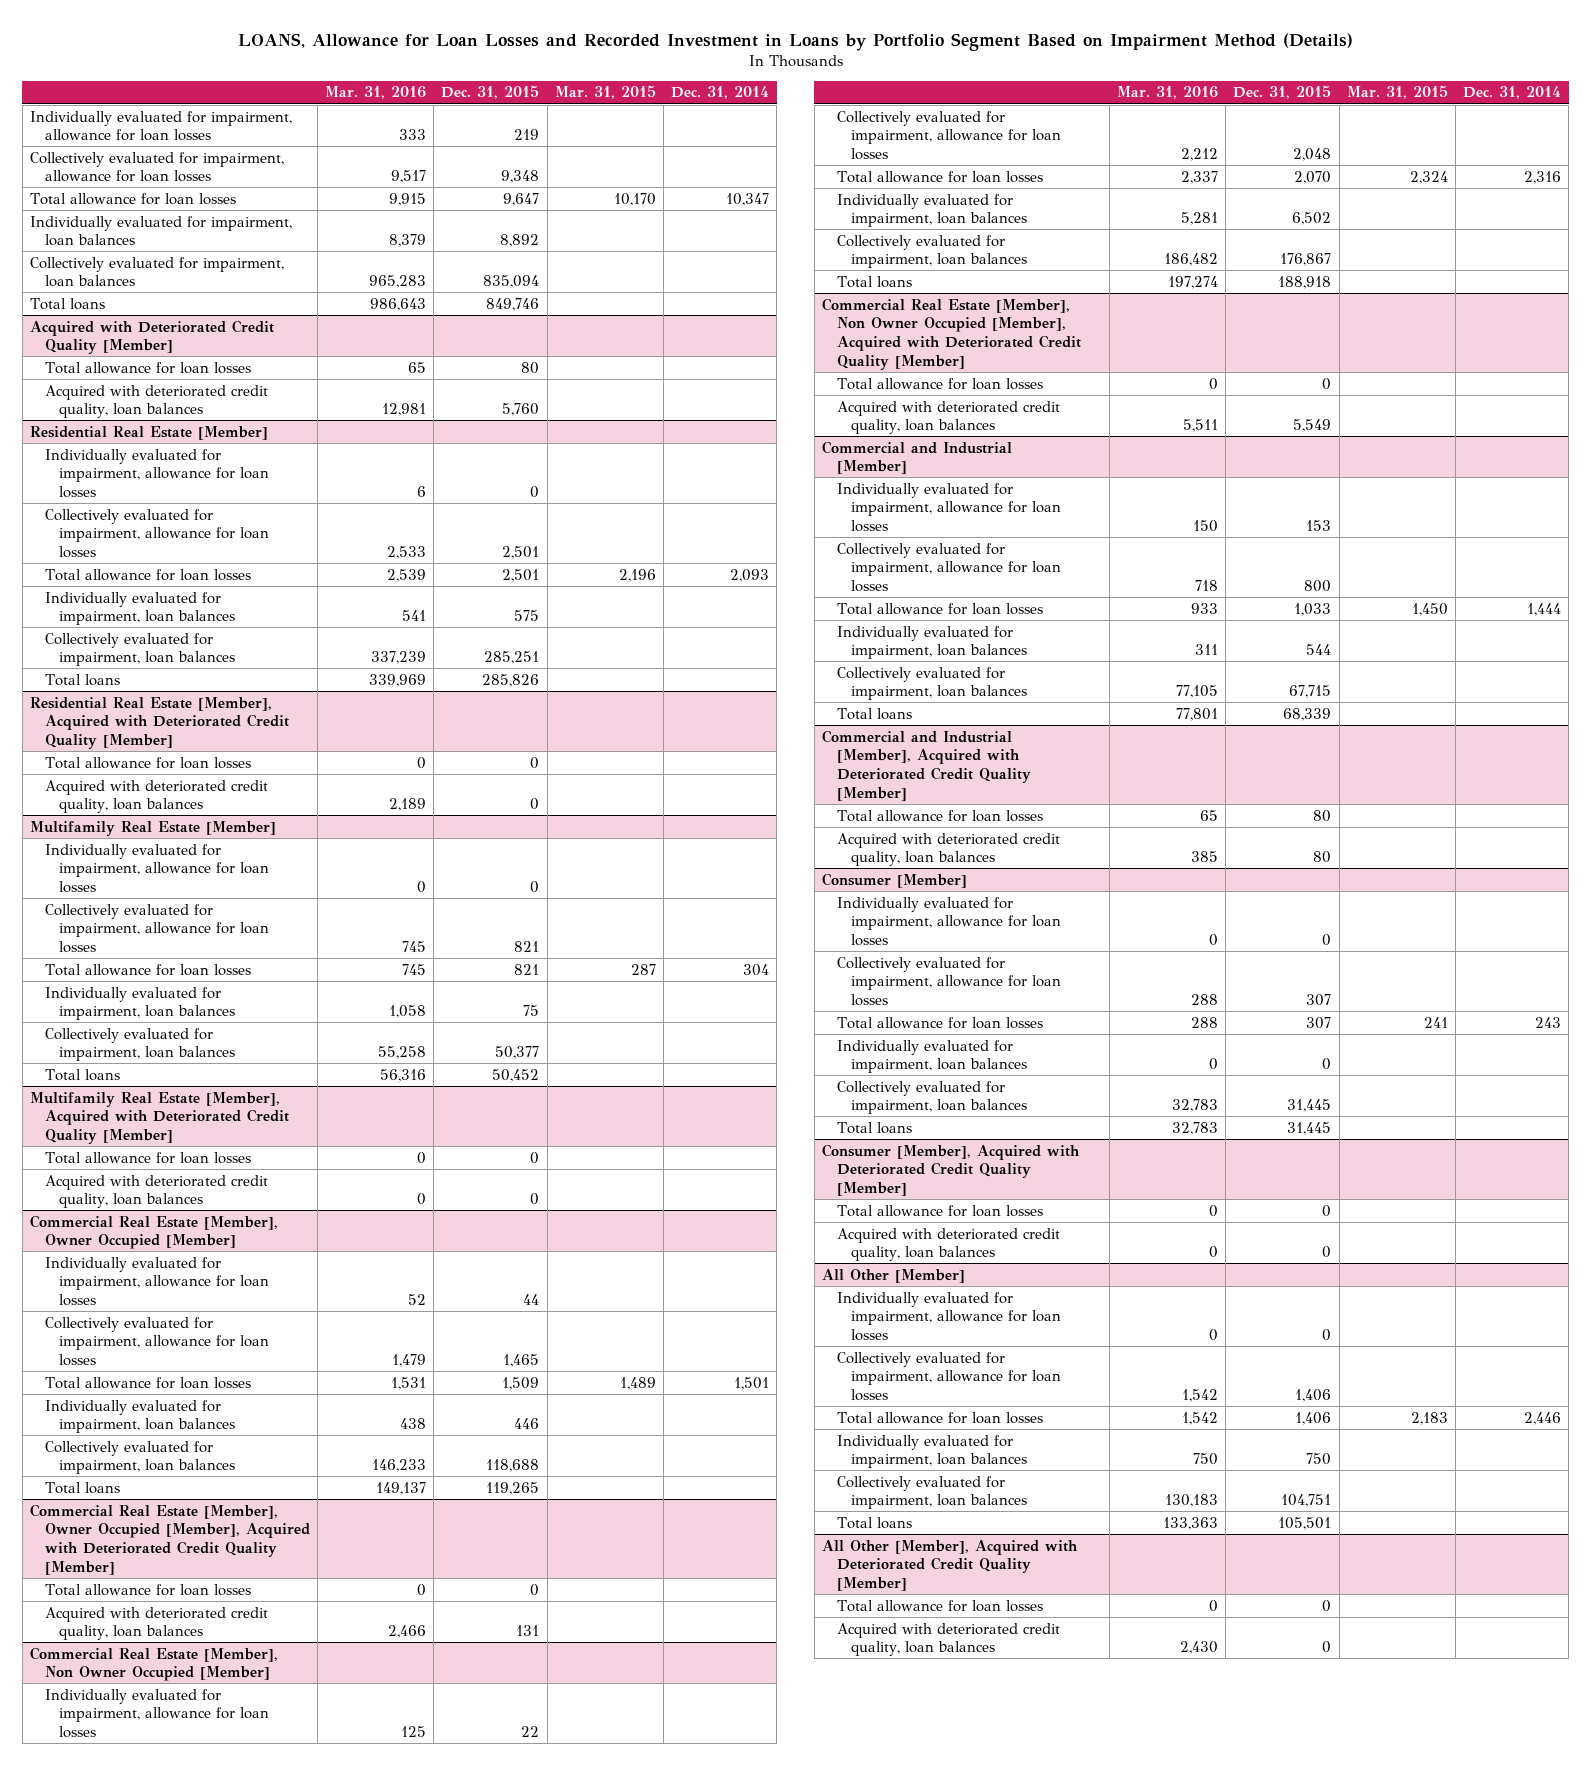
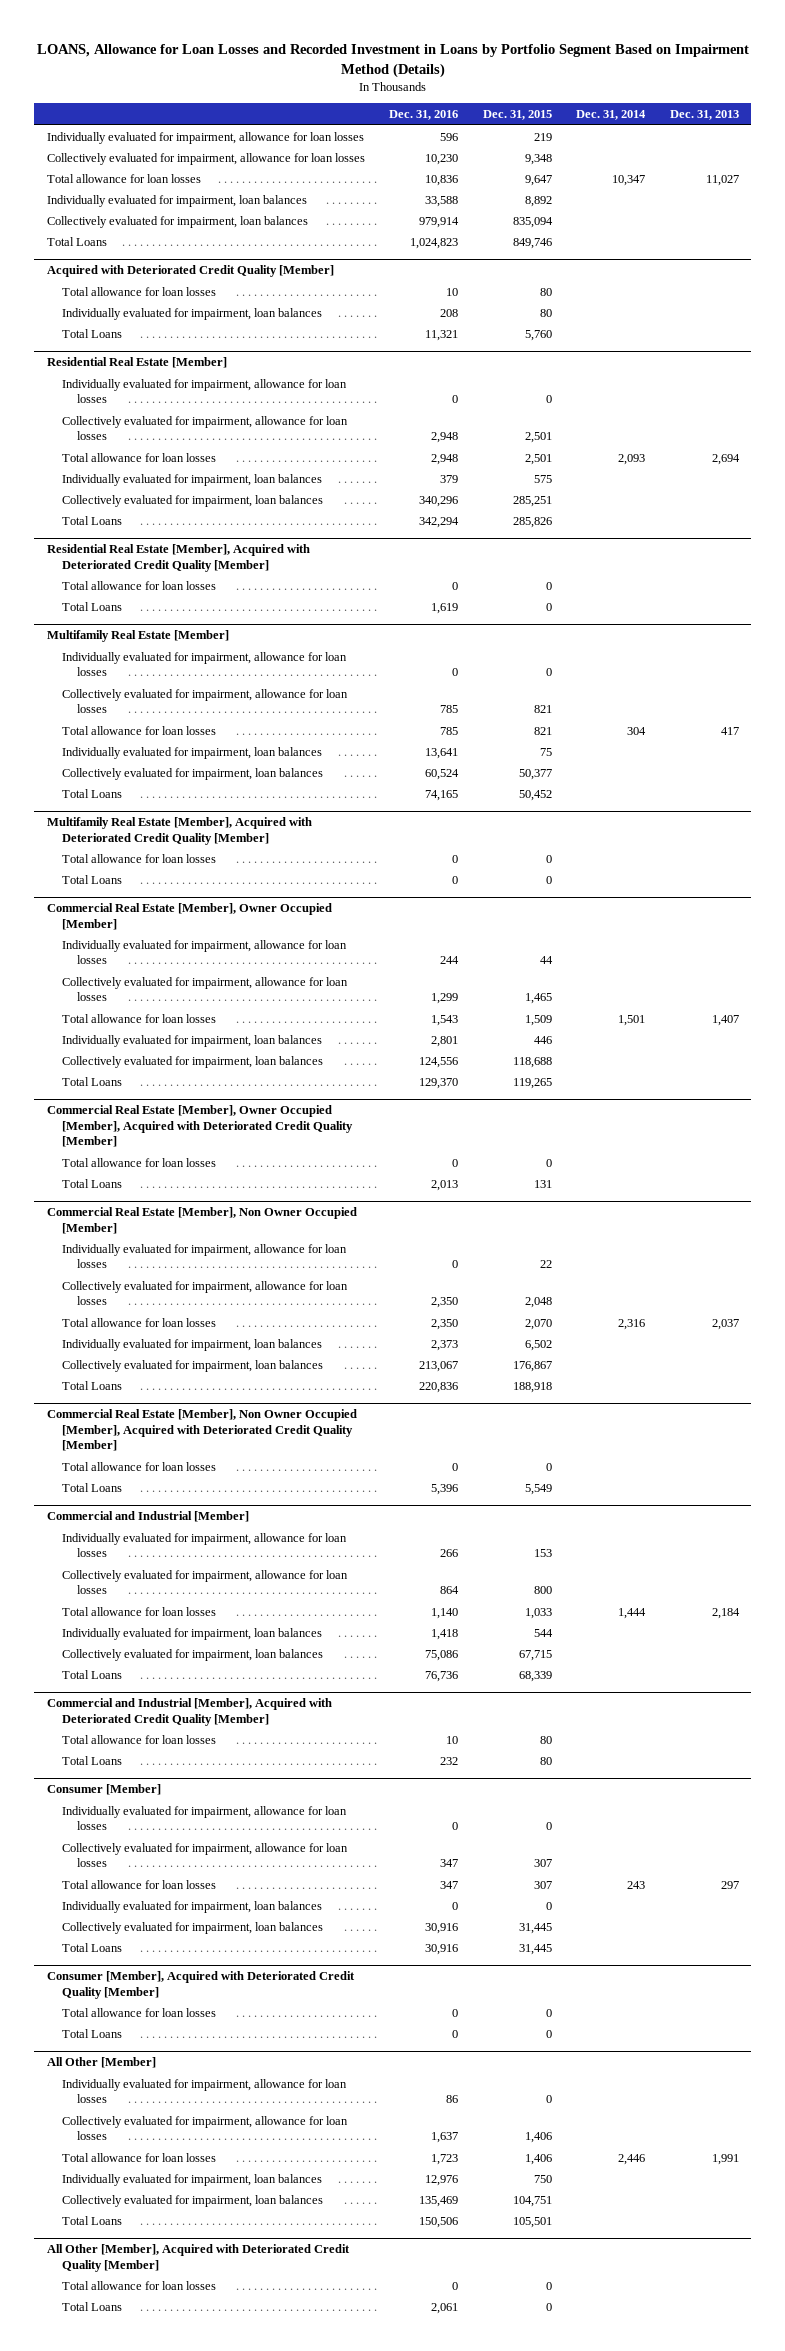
[324,86,426,100] Mar. 31, 2016 -> none
[554,85,656,100] Mar. 31, 2015 -> none
none -> [389,110,459,121] Dec. 31, 2016
none -> [669,110,739,121] Dec. 31, 2013
[30,297,106,310] Total loans -> [46,236,107,246] Total Loans
none -> [62,307,323,320] Individually evaluated for impairment, loan balances
[44,384,268,419] Acquired with deteriorated credit quality, loan balances -> [62,328,123,338] Total Loans
[44,673,120,686] Total loans -> [62,515,123,525] Total Loans
[44,779,268,814] Acquired with deteriorated credit quality, loan balances -> none
none -> [62,601,123,611] Total Loans
[44,1068,120,1081] Total loans -> [62,788,123,798] Total Loans
[44,1174,268,1209] Acquired with deteriorated credit quality, loan balances -> none
none -> [62,874,123,884] Total Loans
[44,1481,120,1494] Total loans -> [62,1076,123,1086] Total Loans
[44,1606,268,1641] Acquired with deteriorated credit quality, loan balances -> [62,1178,123,1188] Total Loans
[836,275,912,288] Total loans -> [62,1380,123,1390] Total Loans
[836,400,1060,435] Acquired with deteriorated credit quality, loan balances -> [62,1482,123,1492] Total Loans
[836,707,912,720] Total loans -> [62,1669,123,1679] Total Loans
[836,832,1060,867] Acquired with deteriorated credit quality, loan balances -> none
none -> [62,1755,123,1765] Total Loans
[836,1121,912,1134] Total loans -> [62,1942,123,1952] Total Loans
[836,1227,1060,1262] Acquired with deteriorated credit quality, loan balances -> none
none -> [62,2028,123,2038] Total Loans
[836,1516,912,1529] Total loans -> [62,2215,123,2225] Total Loans
[836,1622,1060,1657] Acquired with deteriorated credit quality, loan balances -> none
none -> [62,2301,123,2311] Total Loans

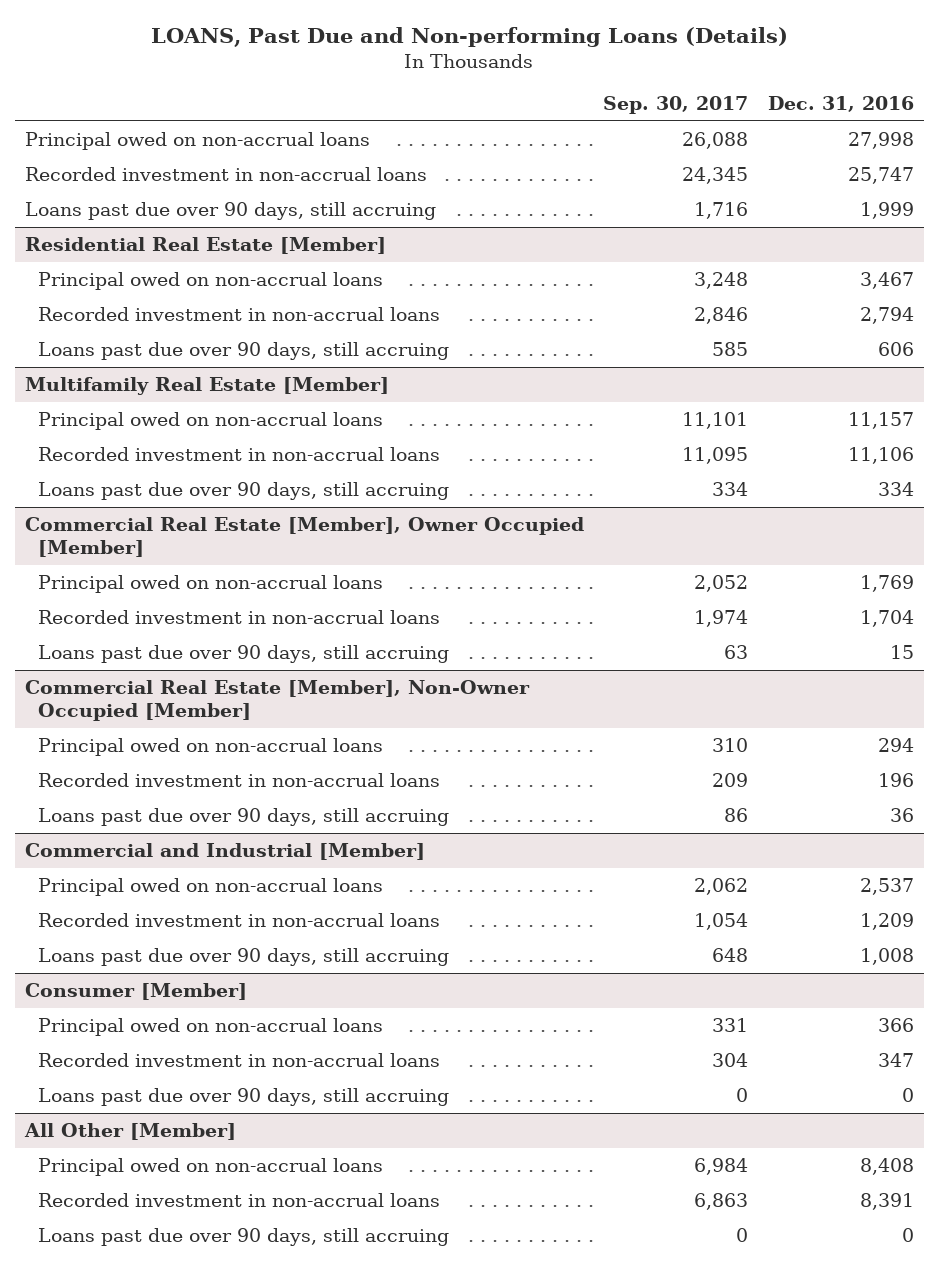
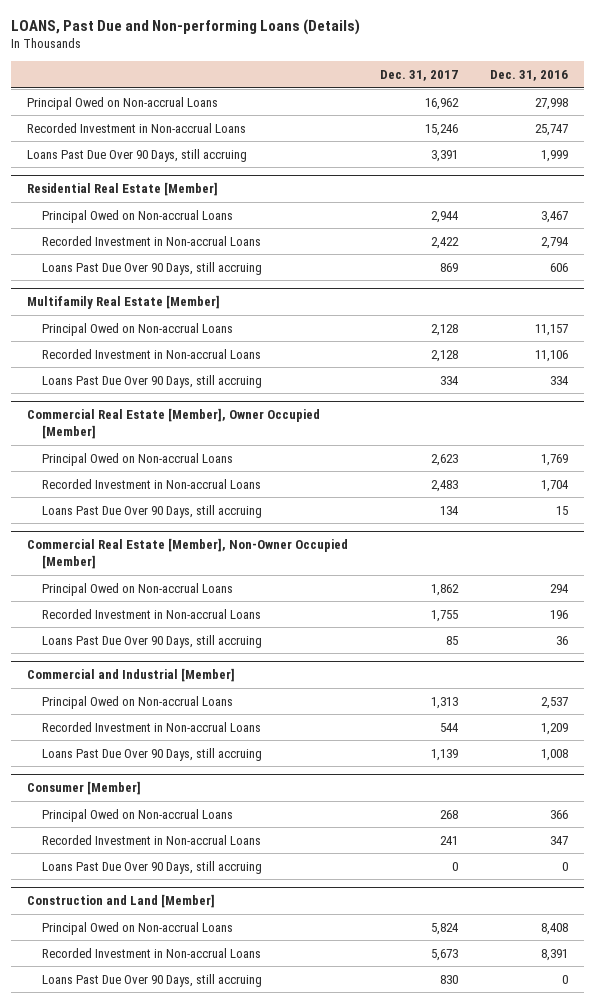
[603,96,749,115] Sep. 30, 2017 -> none
none -> [380,70,459,82] Dec. 31, 2017
[24,132,370,151] Principal owed on non-accrual loans -> [26,96,218,110] Principal Owed on Non-accrual Loans
[24,167,427,182] Recorded investment in non-accrual loans -> [26,122,246,133] Recorded Investment in Non-accrual Loans
[24,202,436,221] Loans past due over 90 days, still accruing -> [26,148,247,162] Loans Past Due Over 90 Days, still accruing
[38,272,384,291] Principal owed on non-accrual loans -> [41,209,233,223] Principal Owed on Non-accrual Loans
[38,307,441,322] Recorded investment in non-accrual loans -> [41,235,261,246] Recorded Investment in Non-accrual Loans
[38,342,450,361] Loans past due over 90 days, still accruing -> [41,261,262,275] Loans Past Due Over 90 Days, still accruing
[38,412,384,431] Principal owed on non-accrual loans -> [41,322,233,336] Principal Owed on Non-accrual Loans
[38,447,441,462] Recorded investment in non-accrual loans -> [41,348,261,359] Recorded Investment in Non-accrual Loans
[38,482,450,501] Loans past due over 90 days, still accruing -> [41,374,262,388] Loans Past Due Over 90 Days, still accruing
[38,575,384,594] Principal owed on non-accrual loans -> [41,452,233,466] Principal Owed on Non-accrual Loans
[38,610,441,625] Recorded investment in non-accrual loans -> [41,478,261,489] Recorded Investment in Non-accrual Loans
[38,645,450,664] Loans past due over 90 days, still accruing -> [41,504,262,518] Loans Past Due Over 90 Days, still accruing
[38,738,384,757] Principal owed on non-accrual loans -> [41,582,233,596] Principal Owed on Non-accrual Loans
[38,773,441,788] Recorded investment in non-accrual loans -> [41,608,261,619] Recorded Investment in Non-accrual Loans
[38,808,450,827] Loans past due over 90 days, still accruing -> [41,634,262,648] Loans Past Due Over 90 Days, still accruing
[38,878,384,897] Principal owed on non-accrual loans -> [41,695,233,709] Principal Owed on Non-accrual Loans
[38,913,441,928] Recorded investment in non-accrual loans -> [41,721,261,732] Recorded Investment in Non-accrual Loans
[38,948,450,967] Loans past due over 90 days, still accruing -> [41,747,262,761] Loans Past Due Over 90 Days, still accruing
[23,1123,236,1141] All Other [Member] -> none
[38,1018,384,1037] Principal owed on non-accrual loans -> [41,808,233,822] Principal Owed on Non-accrual Loans
[38,1053,441,1068] Recorded investment in non-accrual loans -> [41,834,261,845] Recorded Investment in Non-accrual Loans
[38,1088,450,1107] Loans past due over 90 days, still accruing -> [41,860,262,874] Loans Past Due Over 90 Days, still accruing
none -> [26,894,215,909] Construction and Land [Member]
[38,1158,384,1177] Principal owed on non-accrual loans -> [41,921,233,935] Principal Owed on Non-accrual Loans
[38,1193,441,1208] Recorded investment in non-accrual loans -> [41,947,261,958] Recorded Investment in Non-accrual Loans
[38,1228,450,1247] Loans past due over 90 days, still accruing -> [41,973,262,987] Loans Past Due Over 90 Days, still accruing

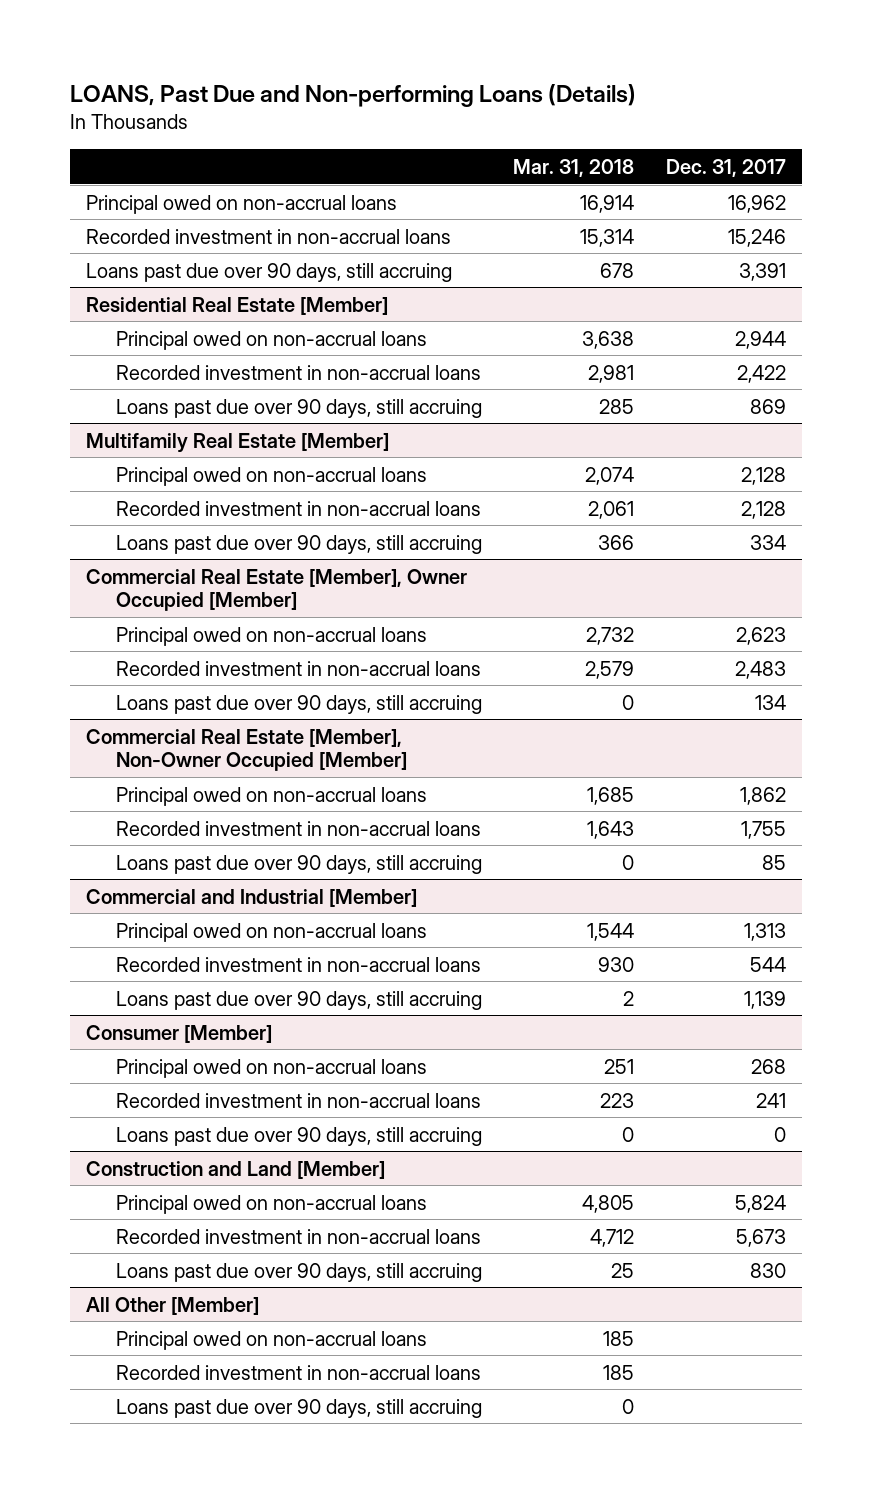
[490,70,569,82] Dec. 31, 2016 -> none
none -> [513,158,635,177] Mar. 31, 2018
[26,96,218,110] Principal Owed on Non-accrual Loans -> [86,194,398,214] Principal owed on non-accrual loans
[26,122,246,133] Recorded Investment in Non-accrual Loans -> [86,228,452,244] Recorded investment in non-accrual loans
[26,148,247,162] Loans Past Due Over 90 Days, still accruing -> [86,262,453,282] Loans past due over 90 days, still accruing
[41,209,233,223] Principal Owed on Non-accrual Loans -> [116,330,428,350] Principal owed on non-accrual loans
[41,235,261,246] Recorded Investment in Non-accrual Loans -> [116,364,482,380] Recorded investment in non-accrual loans
[41,261,262,275] Loans Past Due Over 90 Days, still accruing -> [116,398,483,418] Loans past due over 90 days, still accruing
[41,322,233,336] Principal Owed on Non-accrual Loans -> [116,466,428,486] Principal owed on non-accrual loans
[41,348,261,359] Recorded Investment in Non-accrual Loans -> [116,500,482,516] Recorded investment in non-accrual loans
[41,374,262,388] Loans Past Due Over 90 Days, still accruing -> [116,534,483,554] Loans past due over 90 days, still accruing
[41,452,233,466] Principal Owed on Non-accrual Loans -> [116,626,428,646] Principal owed on non-accrual loans
[41,478,261,489] Recorded Investment in Non-accrual Loans -> [116,660,482,676] Recorded investment in non-accrual loans
[41,504,262,518] Loans Past Due Over 90 Days, still accruing -> [116,694,483,714] Loans past due over 90 days, still accruing
[41,582,233,596] Principal Owed on Non-accrual Loans -> [116,786,428,806] Principal owed on non-accrual loans
[41,608,261,619] Recorded Investment in Non-accrual Loans -> [116,820,482,836] Recorded investment in non-accrual loans
[41,634,262,648] Loans Past Due Over 90 Days, still accruing -> [116,854,483,874] Loans past due over 90 days, still accruing
[41,695,233,709] Principal Owed on Non-accrual Loans -> [116,922,428,942] Principal owed on non-accrual loans
[41,721,261,732] Recorded Investment in Non-accrual Loans -> [116,956,482,972] Recorded investment in non-accrual loans
[41,747,262,761] Loans Past Due Over 90 Days, still accruing -> [116,990,483,1010] Loans past due over 90 days, still accruing
[41,808,233,822] Principal Owed on Non-accrual Loans -> [116,1058,428,1078] Principal owed on non-accrual loans
[41,834,261,845] Recorded Investment in Non-accrual Loans -> [116,1092,482,1108] Recorded investment in non-accrual loans
[41,860,262,874] Loans Past Due Over 90 Days, still accruing -> [116,1126,483,1146] Loans past due over 90 days, still accruing
[41,921,233,935] Principal Owed on Non-accrual Loans -> [116,1194,428,1214] Principal owed on non-accrual loans
[41,947,261,958] Recorded Investment in Non-accrual Loans -> [116,1228,482,1244] Recorded investment in non-accrual loans
[41,973,262,987] Loans Past Due Over 90 Days, still accruing -> [116,1262,483,1282] Loans past due over 90 days, still accruing
none -> [86,1296,260,1315] All Other [Member]
none -> [116,1330,428,1350] Principal owed on non-accrual loans
none -> [116,1364,482,1380] Recorded investment in non-accrual loans
none -> [116,1398,483,1418] Loans past due over 90 days, still accruing

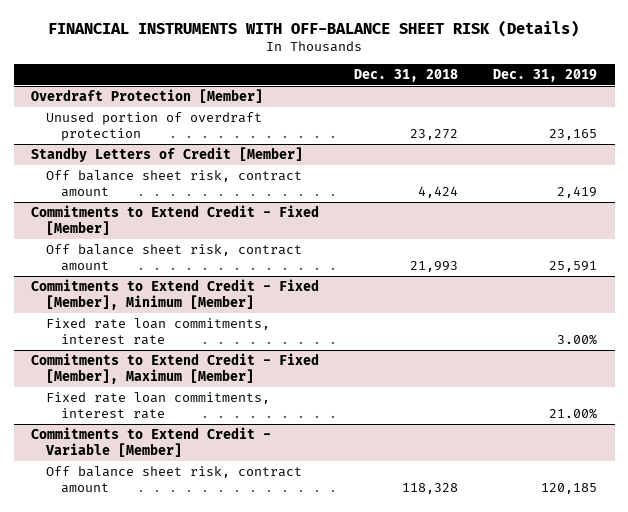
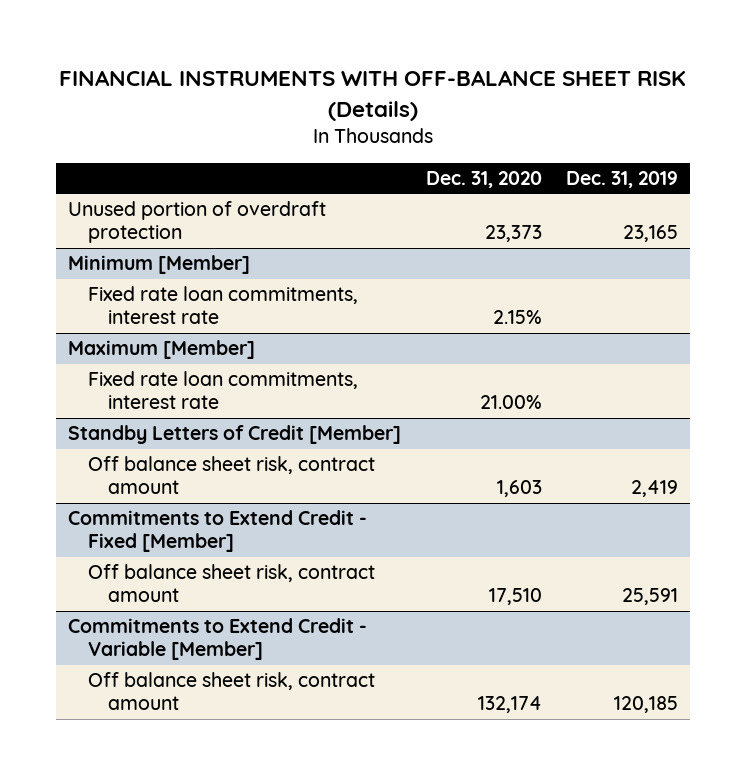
[354,68,459,82] Dec. 31, 2018 -> none
none -> [425,170,542,188] Dec. 31, 2020
[31,89,264,104] Overdraft Protection [Member] -> none
none -> [68,255,251,275] Minimum [Member]
none -> [88,286,359,325] Fixed rate loan commitments, interest rate
none -> [68,340,256,360] Maximum [Member]
none -> [88,371,359,410] Fixed rate loan commitments, interest rate
[31,279,320,311] Commitments to Extend Credit - Fixed [Member], Minimum [Member] -> none
[46,318,271,346] Fixed rate loan commitments, interest rate -> none
[31,353,320,385] Commitments to Extend Credit - Fixed [Member], Maximum [Member] -> none
[46,392,271,420] Fixed rate loan commitments, interest rate -> none

